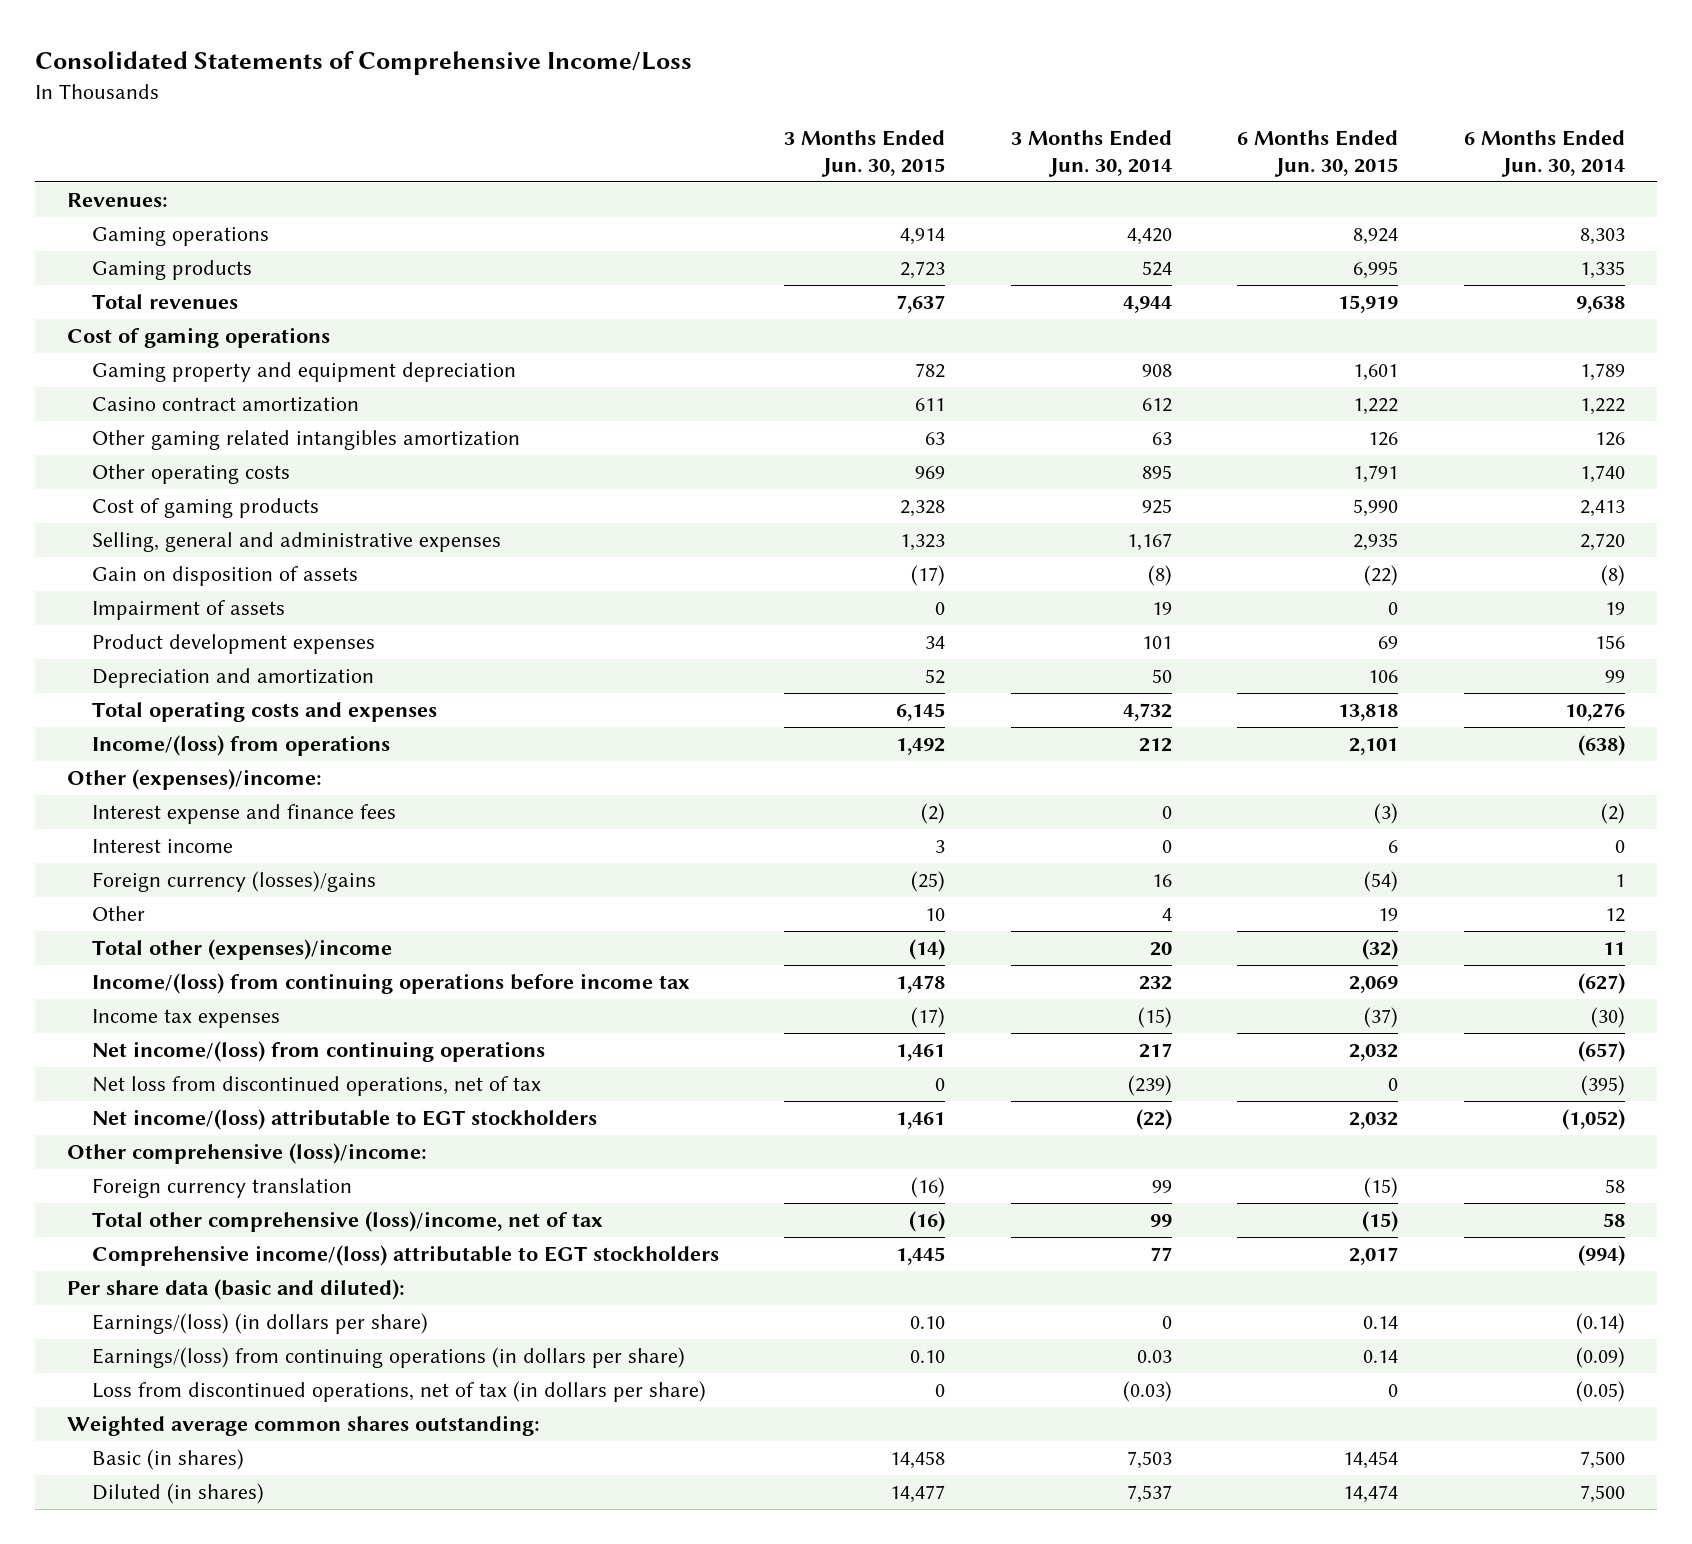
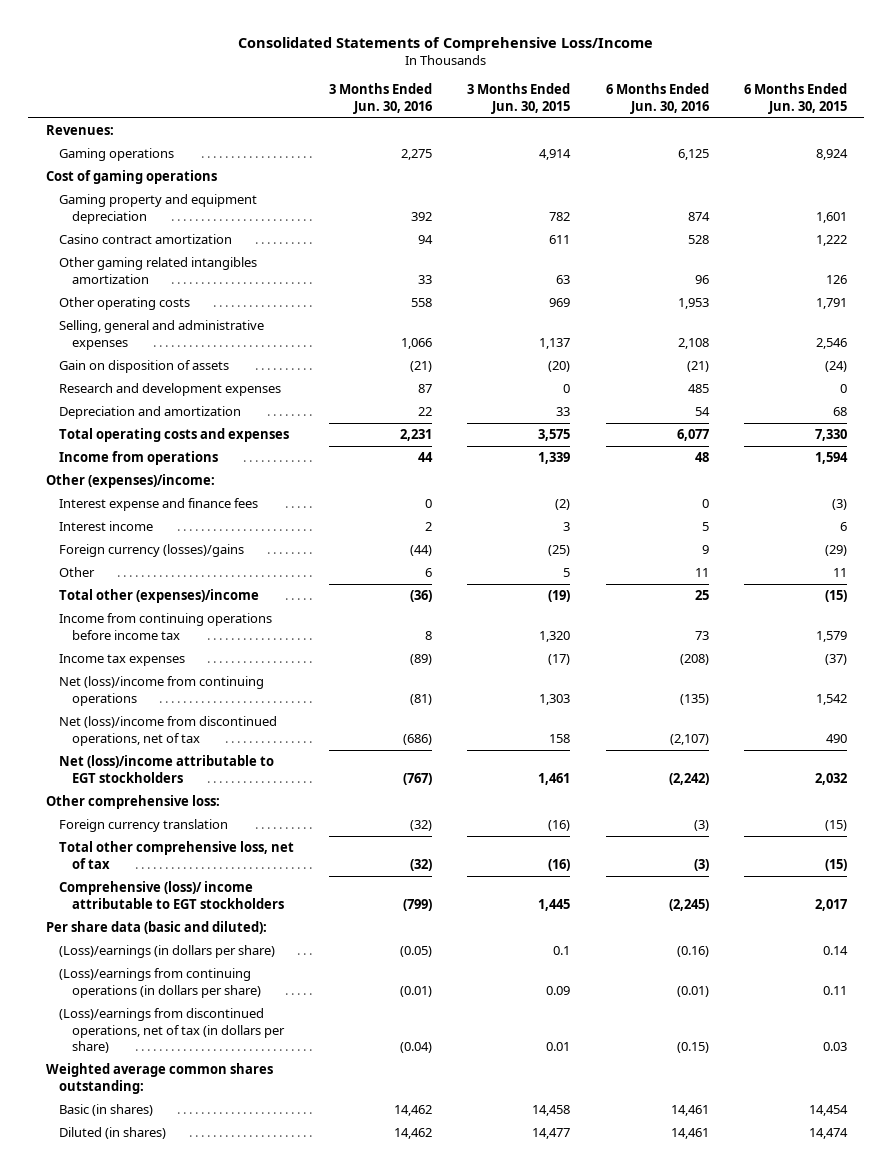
[34,50,692,75] Consolidated Statements of Comprehensive Income/Loss -> [238,37,654,52] Consolidated Statements of Comprehensive Loss/Income
[1010,130,1172,177] 3 Months Ended Jun. 30, 2014 -> none
[1463,130,1625,177] 6 Months Ended Jun. 30, 2014 -> none
none -> [329,83,433,114] 3 Months Ended Jun. 30, 2016
none -> [605,83,709,114] 6 Months Ended Jun. 30, 2016
[91,260,252,281] Gaming products -> none
[91,294,238,310] Total revenues -> none
[91,498,319,519] Cost of gaming products -> none
[91,600,285,621] Impairment of assets -> none
[900,534,946,552] 1,323 -> [539,337,571,349] 1,137
[1353,533,1399,552] 2,935 -> [815,337,847,349] 2,546
[911,565,946,587] (17) -> [548,361,571,373] (20)
[1364,565,1399,587] (22) -> [824,361,847,373] (24)
[91,634,375,655] Product development expenses -> [59,383,282,397] Research and development expenses
[925,636,946,650] 34 -> [563,384,571,394] 0
[1378,636,1399,650] 69 -> [839,384,847,394] 0
[925,669,946,685] 52 -> [556,407,571,417] 33
[1368,670,1399,684] 106 -> [832,407,847,417] 68
[896,703,946,722] 6,145 -> [538,429,571,442] 3,575
[1338,704,1399,722] 13,818 -> [814,429,847,442] 7,330
[91,735,390,757] Income/(loss) from operations -> [59,451,219,466] Income from operations
[896,738,946,756] 1,492 -> [538,452,571,465] 1,339
[1349,738,1399,756] 2,101 -> [814,452,848,465] 1,594
[1364,871,1399,893] (54) -> [824,545,847,557] (29)
[925,908,946,922] 10 -> [563,568,571,578] 5
[1378,908,1399,922] 19 -> [832,568,847,578] 11
[909,939,946,961] (14) -> [548,590,571,603] (19)
[1362,939,1399,961] (32) -> [824,590,847,603] (15)
[91,973,690,995] Income/(loss) from continuing operations before income tax -> [59,613,273,640] Income from continuing operations before income tax
[896,975,946,994] 1,478 -> [539,630,571,642] 1,320
[1349,976,1399,994] 2,069 -> [815,630,847,642] 1,579
[91,1041,545,1063] Net income/(loss) from continuing operations -> [59,676,265,706] Net (loss)/income from continuing operations
[896,1044,946,1062] 1,461 -> [539,693,571,705] 1,303
[1349,1044,1399,1062] 2,032 -> [815,693,847,705] 1,542
[91,1076,541,1097] Net loss from discontinued operations, net of tax -> [59,716,278,746] Net (loss)/income from discontinued operations, net of tax
[935,1078,946,1092] 0 -> [549,733,571,743] 158
[1388,1078,1399,1092] 0 -> [825,733,847,743] 490
[91,1109,597,1131] Net income/(loss) attributable to EGT stockholders -> [59,755,275,783] Net (loss)/income attributable to EGT stockholders
[67,1143,428,1165] Other comprehensive (loss)/income: -> [45,795,220,810] Other comprehensive loss:
[91,1211,603,1233] Total other comprehensive (loss)/income, net of tax -> [59,841,295,869] Total other comprehensive loss, net of tax
[91,1245,719,1267] Comprehensive income/(loss) attributable to EGT stockholders -> [59,881,285,909] Comprehensive (loss)/ income attributable to EGT stockholders
[91,1313,428,1335] Earnings/(loss) (in dollars per share) -> [59,945,276,959] (Loss)/earnings (in dollars per share)
[910,1316,946,1330] 0.10 -> [553,946,571,956] 0.1
[91,1347,685,1369] Earnings/(loss) from continuing operations (in dollars per share) -> [59,968,262,998] (Loss)/earnings from continuing operations (in dollars per share)
[910,1350,946,1364] 0.10 -> [546,985,571,995] 0.09
[1363,1350,1399,1364] 0.14 -> [822,985,847,995] 0.11
[91,1381,706,1403] Loss from discontinued operations, net of tax (in dollars per share) -> [59,1008,286,1054] (Loss)/earnings from discontinued operations, net of tax (in dollars per share)
[935,1384,946,1398] 0 -> [546,1042,571,1052] 0.01
[1388,1384,1399,1398] 0 -> [822,1042,847,1052] 0.03

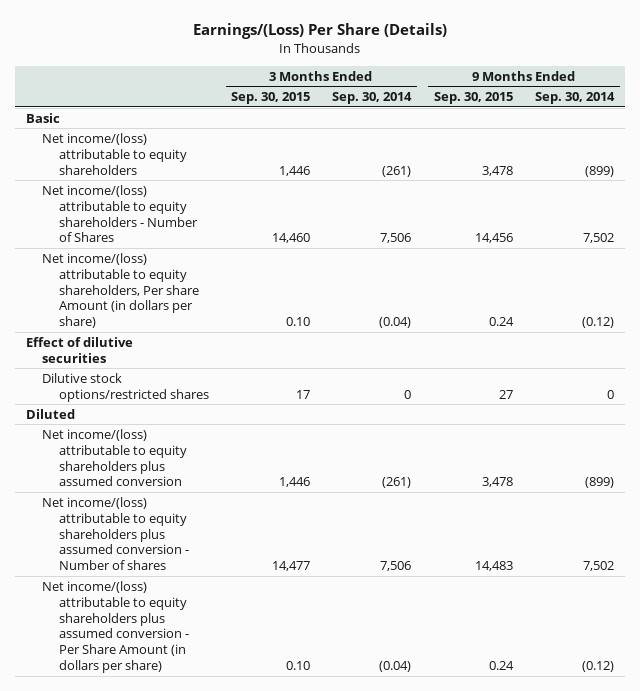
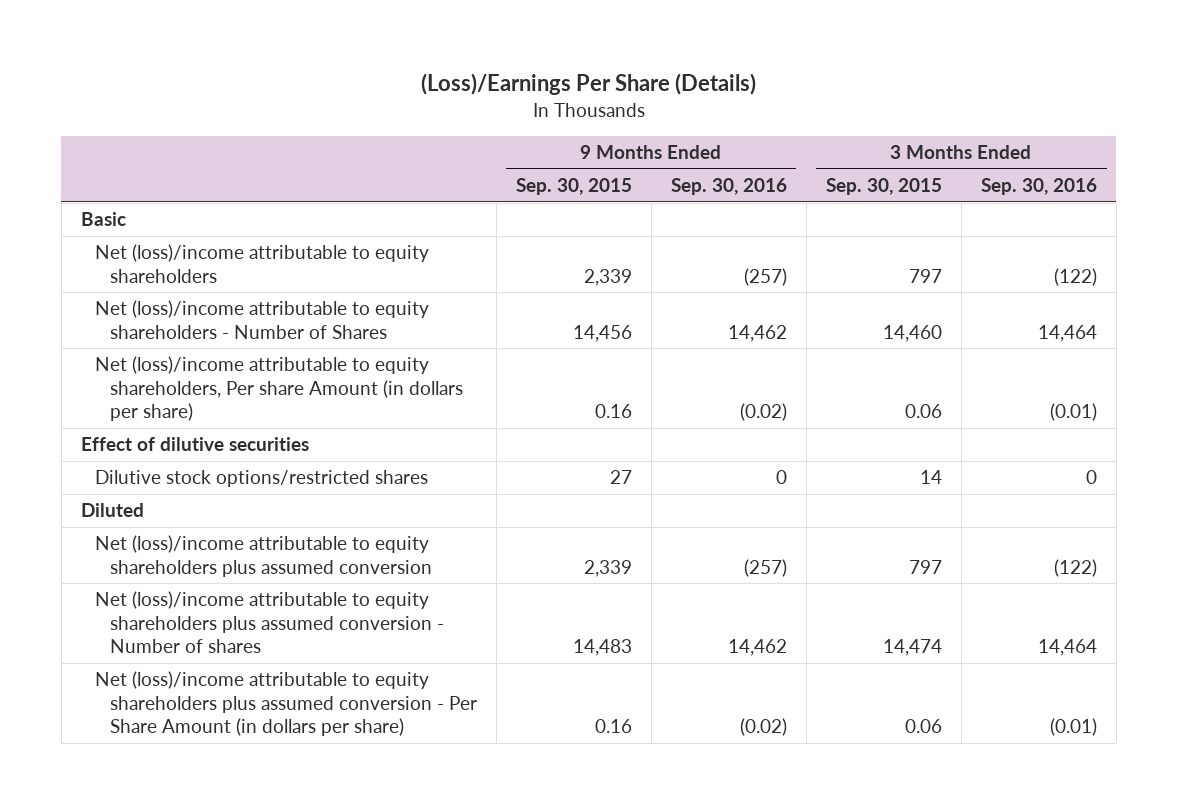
[192,22,447,39] Earnings/(Loss) Per Share (Details) -> [420,72,756,95] (Loss)/Earnings Per Share (Details)
[332,92,413,105] Sep. 30, 2014 -> none
[534,92,615,105] Sep. 30, 2014 -> none
none -> [670,177,787,195] Sep. 30, 2016
none -> [980,177,1097,195] Sep. 30, 2016
[42,132,187,175] Net income/(loss) attributable to equity shareholders -> [95,244,430,283] Net (loss)/income attributable to equity shareholders
[279,165,311,176] 1,446 -> [908,268,942,283] 797
[481,165,513,176] 3,478 -> [583,268,632,286] 2,339
[42,184,198,243] Net income/(loss) attributable to equity shareholders - Number of Shares -> [95,300,430,339] Net (loss)/income attributable to equity shareholders - Number of Shares
[42,252,199,329] Net income/(loss) attributable to equity shareholders, Per share Amount (in dollars per share) -> [95,356,463,422] Net (loss)/income attributable to equity shareholders, Per share Amount (in dollars per share)
[286,317,311,327] 0.10 -> [904,404,942,419] 0.06
[488,317,514,327] 0.24 -> [594,404,632,419] 0.16
[296,389,311,399] 17 -> [919,470,942,485] 14
[42,428,187,487] Net income/(loss) attributable to equity shareholders plus assumed conversion -> [95,535,432,577] Net (loss)/income attributable to equity shareholders plus assumed conversion
[279,477,311,488] 1,446 -> [908,559,942,574] 797
[481,477,513,488] 3,478 -> [583,559,632,577] 2,339
[42,496,189,571] Net income/(loss) attributable to equity shareholders plus assumed conversion - Number of shares -> [95,591,444,654] Net (loss)/income attributable to equity shareholders plus assumed conversion - Number of shares
[272,561,311,572] 14,477 -> [882,639,942,657] 14,474
[42,580,189,674] Net income/(loss) attributable to equity shareholders plus assumed conversion - Per Share Amount (in dollars per share) -> [95,671,477,737] Net (loss)/income attributable to equity shareholders plus assumed conversion - Per Share Amount (in dollars per share)
[286,661,311,671] 0.10 -> [904,719,942,734] 0.06
[488,661,514,671] 0.24 -> [594,719,632,734] 0.16

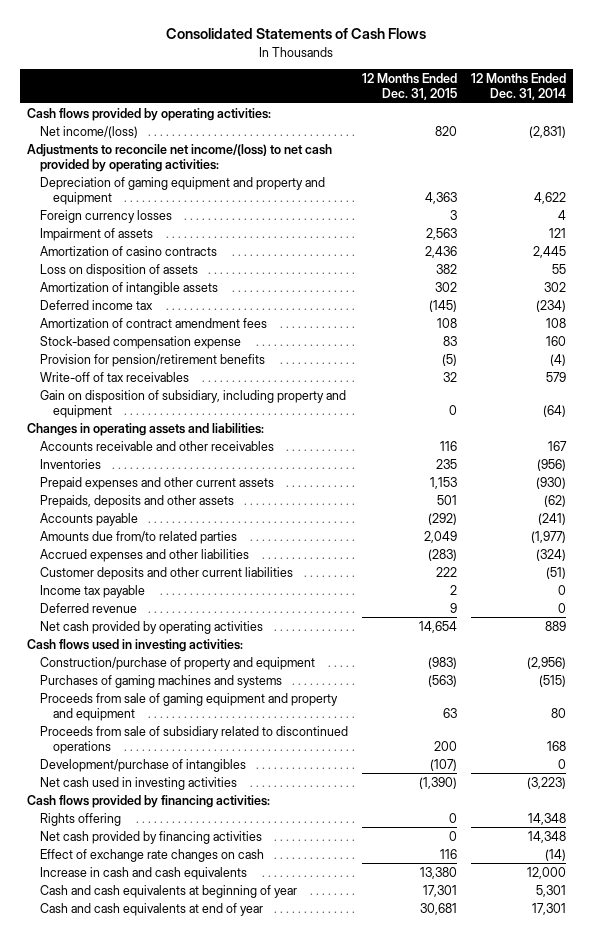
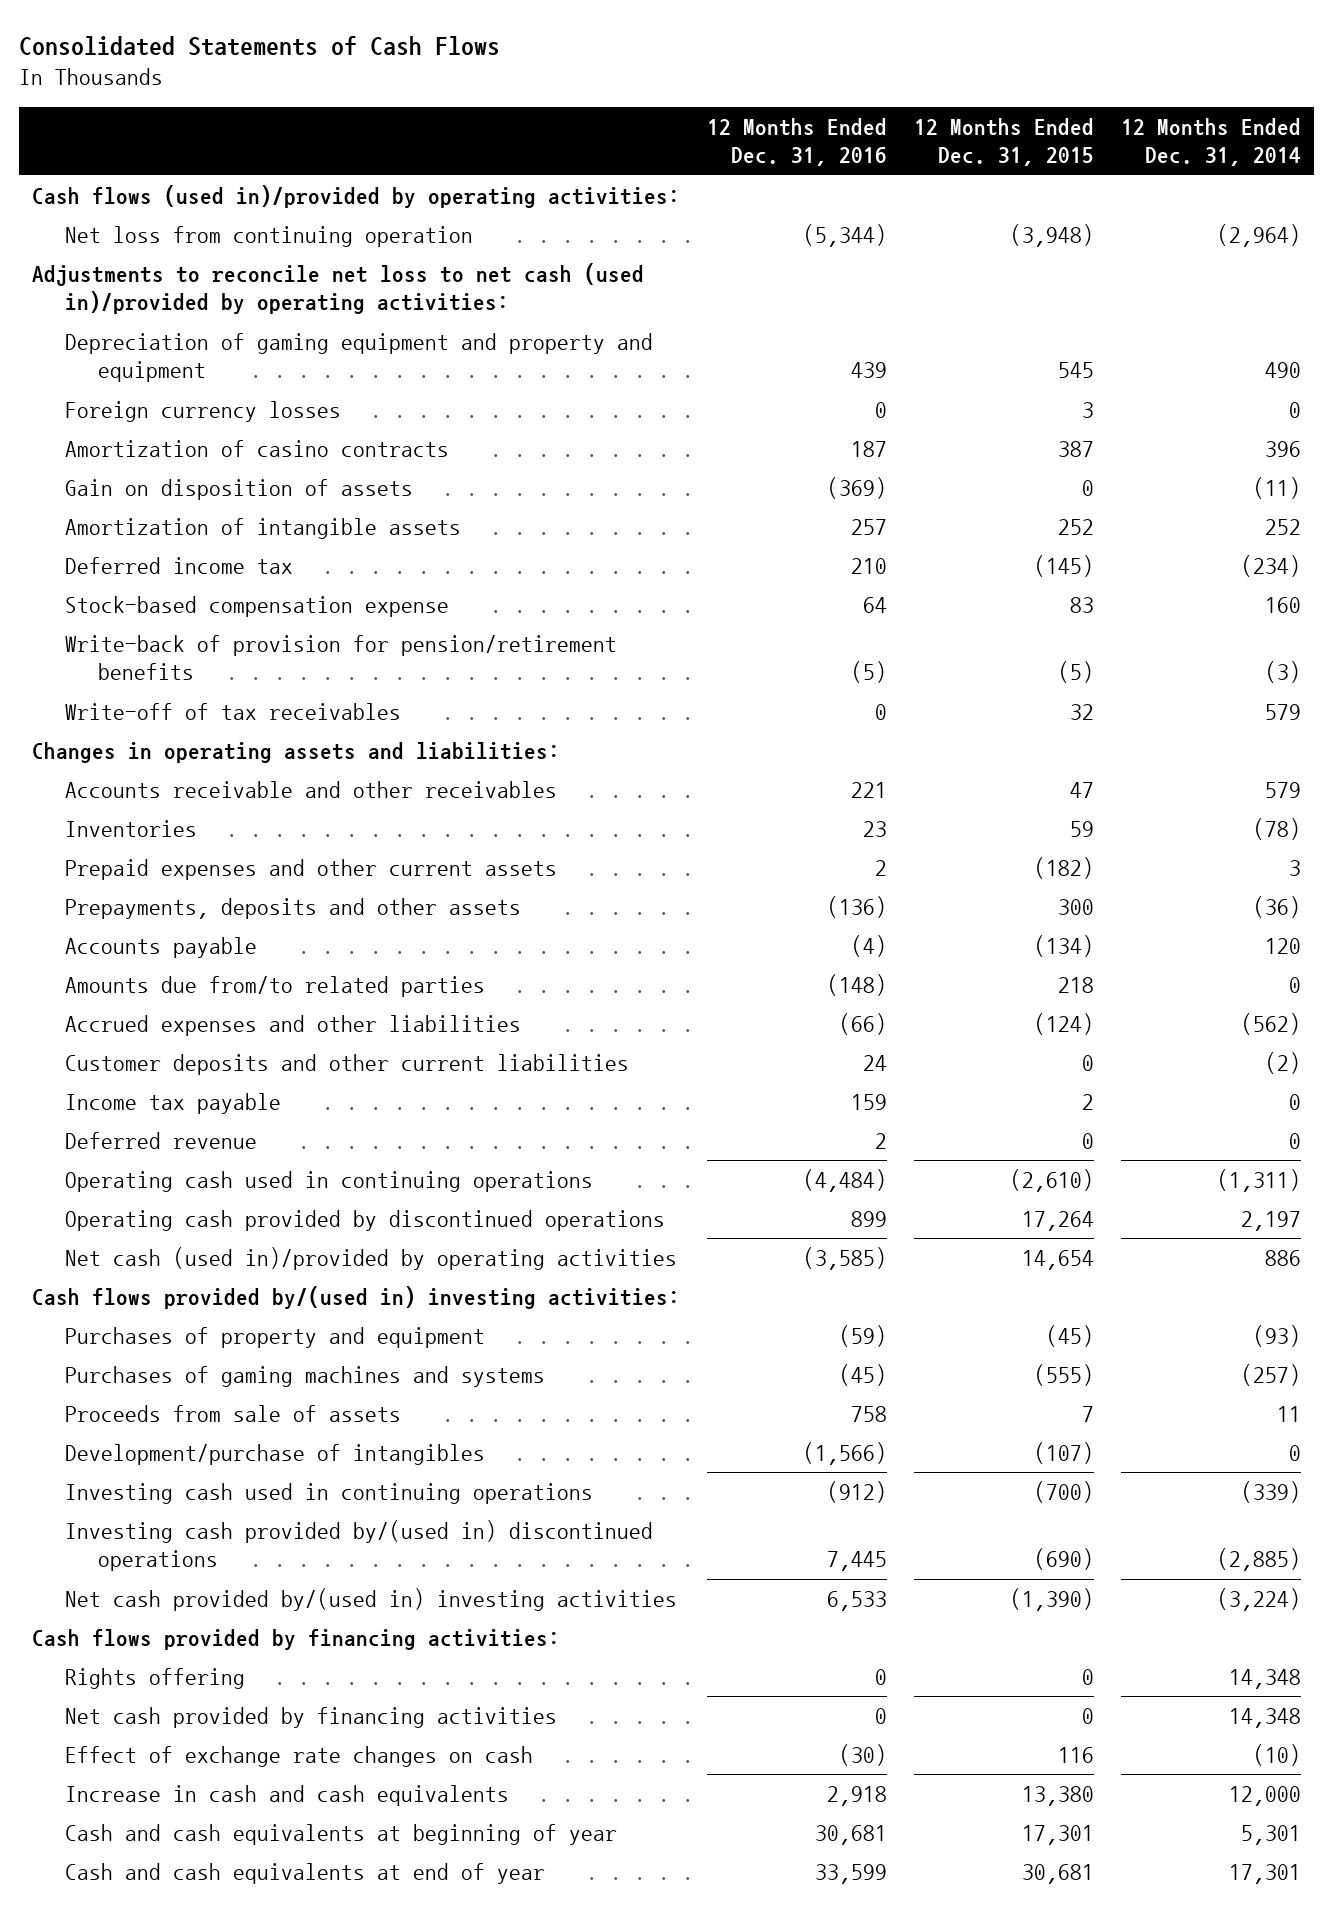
none -> [707,117,888,167] 12 Months Ended Dec. 31, 2016
[39,125,138,138] Net income/(loss) -> none
[39,227,153,241] Impairment of assets -> none
[26,107,271,121] Cash flows provided by operating activities: -> [32,184,681,208] Cash flows (used in)/provided by operating activities:
none -> [65,225,474,247] Net loss from continuing operation
[26,143,332,172] Adjustments to reconcile net income/(loss) to net cash provided by operating activities: -> [32,262,645,315] Adjustments to reconcile net loss to net cash (used in)/provided by operating activities:
[424,191,457,204] 4,363 -> [1058,362,1095,379] 545
[534,191,567,204] 4,622 -> [1264,362,1301,379] 490
[558,209,567,220] 4 -> [1288,401,1301,418] 0
[424,245,457,258] 2,436 -> [1058,440,1095,457] 387
[533,245,567,258] 2,445 -> [1264,440,1301,457] 396
[39,263,198,277] Loss on disposition of assets -> [65,478,414,500] Gain on disposition of assets
[435,263,457,274] 382 -> [1082,479,1095,496] 0
[552,263,567,274] 55 -> [1252,476,1301,499] (11)
[434,281,457,292] 302 -> [1058,518,1095,535] 252
[544,281,567,292] 302 -> [1264,518,1301,535] 252
[39,317,267,328] Amortization of contract amendment fees -> none
[39,353,265,367] Provision for pension/retirement benefits -> [65,634,618,681] Write-back of provision for pension/retirement benefits
[550,353,567,366] (4) -> [1264,661,1301,684] (3)
[39,389,346,418] Gain on disposition of subsidiary, including property and equipment -> none
[439,440,457,451] 116 -> [1070,781,1095,798] 47
[548,440,568,451] 167 -> [1264,781,1301,798] 579
[435,458,457,469] 235 -> [1070,820,1095,837] 59
[537,458,567,471] (956) -> [1252,817,1301,840] (78)
[429,476,457,489] 1,153 -> [1034,856,1095,879] (182)
[536,476,567,489] (930) -> [1288,859,1301,876] 3
[39,494,234,508] Prepaids, deposits and other assets -> [65,897,522,919] Prepayments, deposits and other assets
[436,494,457,505] 501 -> [1058,898,1095,915] 300
[544,494,567,507] (62) -> [1252,895,1301,918] (36)
[427,512,457,525] (292) -> [1034,934,1095,957] (134)
[538,512,567,525] (241) -> [1264,937,1301,954] 120
[423,530,457,543] 2,049 -> [1058,976,1095,993] 218
[531,530,567,543] (1,977) -> [1288,976,1301,993] 0
[427,548,457,561] (283) -> [1034,1012,1095,1035] (124)
[536,548,567,561] (324) -> [1240,1012,1301,1035] (562)
[435,566,457,577] 222 -> [1082,1054,1095,1071] 0
[546,566,567,579] (51) -> [1264,1051,1301,1074] (2)
[39,725,348,754] Proceeds from sale of subsidiary related to discontinued operations -> none
[449,602,457,613] 9 -> [1082,1132,1095,1149] 0
none -> [65,1170,594,1192] Operating cash used in continuing operations
none -> [65,1209,666,1231] Operating cash provided by discontinued operations
[39,620,263,634] Net cash provided by operating activities -> [65,1246,678,1270] Net cash (used in)/provided by operating activities
[545,620,567,631] 889 -> [1264,1249,1301,1266] 886
[26,638,243,652] Cash flows used in investing activities: -> [32,1285,681,1309] Cash flows provided by/(used in) investing activities:
[39,656,315,670] Construction/purchase of property and equipment -> [65,1326,486,1348] Purchases of property and equipment
[427,656,457,669] (983) -> [1046,1324,1095,1347] (45)
[527,656,567,669] (2,956) -> [1252,1324,1301,1347] (93)
[427,674,457,687] (563) -> [1034,1363,1095,1386] (555)
[539,674,567,687] (515) -> [1240,1363,1301,1386] (257)
[39,692,338,721] Proceeds from sale of gaming equipment and property and equipment -> [65,1404,402,1422] Proceeds from sale of assets
[442,707,457,718] 63 -> [1082,1405,1095,1422] 7
[551,707,567,718] 80 -> [1276,1405,1301,1422] 11
none -> [65,1482,594,1504] Investing cash used in continuing operations
none -> [65,1519,654,1572] Investing cash provided by/(used in) discontinued operations
[39,776,237,790] Net cash used in investing activities -> [65,1587,678,1611] Net cash provided by/(used in) investing activities
[527,776,567,789] (3,223) -> [1216,1587,1301,1611] (3,224)
[545,848,567,861] (14) -> [1252,1743,1301,1766] (10)

